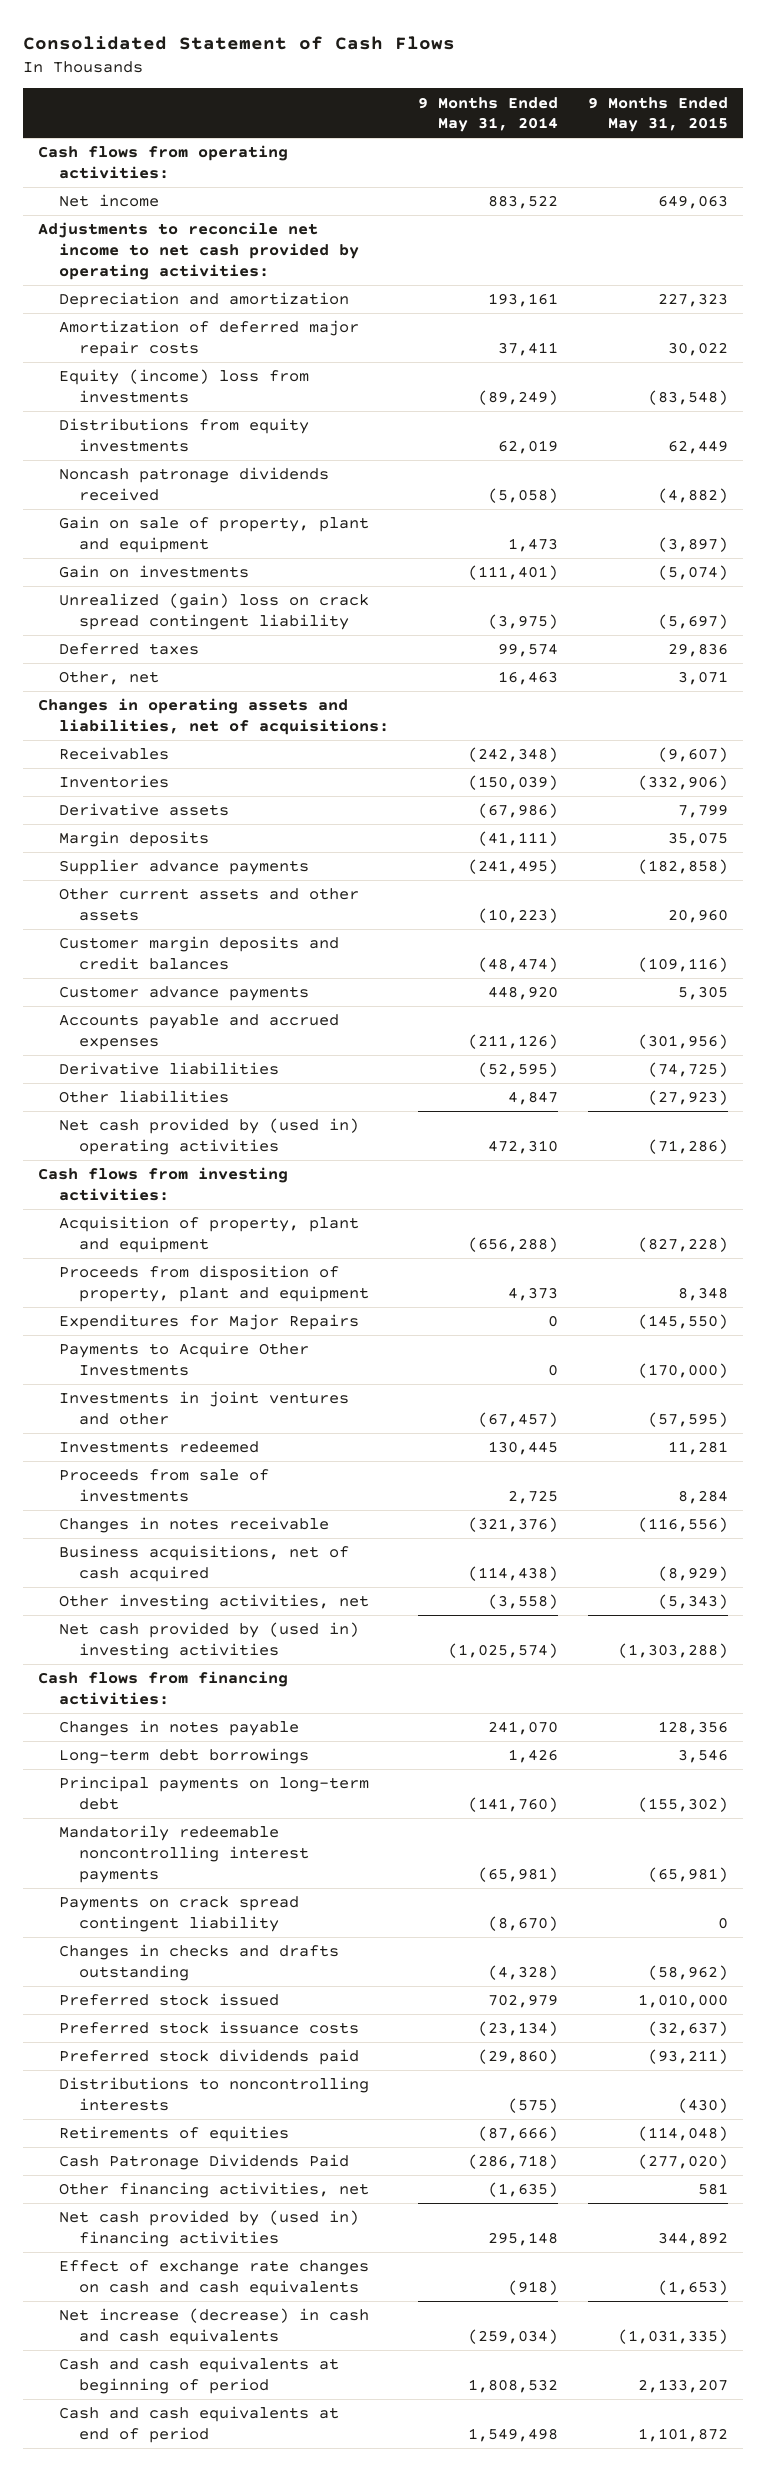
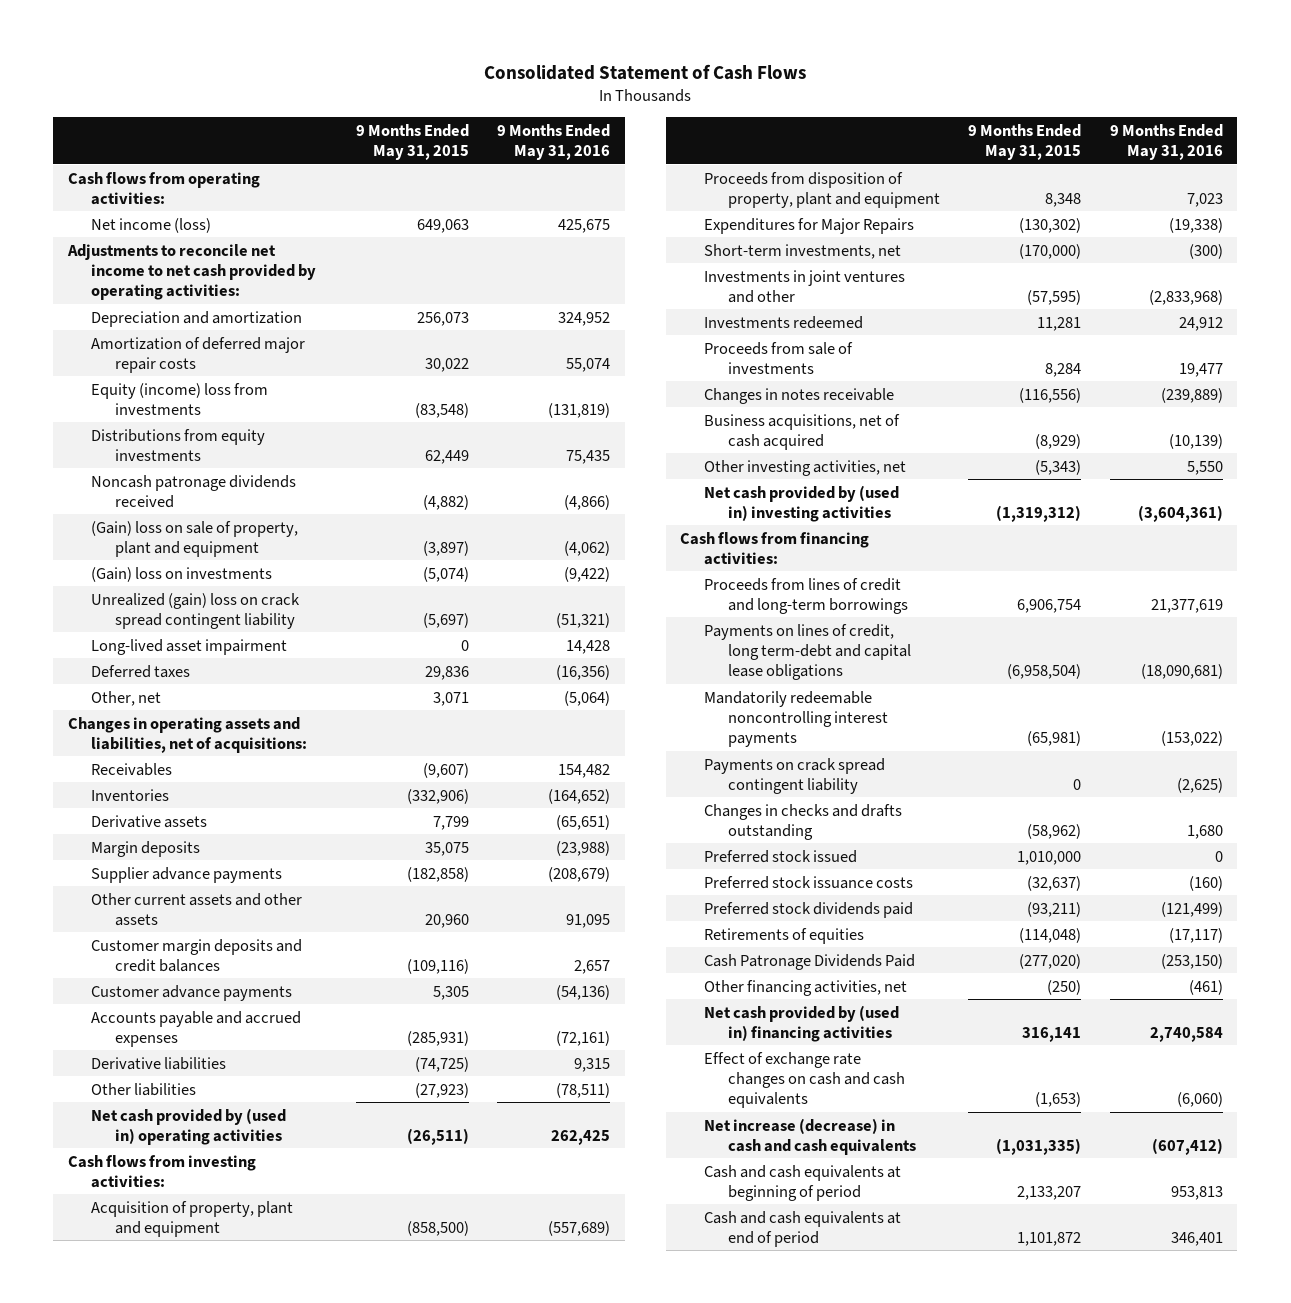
[418,96,559,133] 9 Months Ended May 31, 2014 -> none
none -> [497,123,611,160] 9 Months Ended May 31, 2016
[58,194,159,208] Net income -> [91,217,212,233] Net income (loss)
[657,293,728,308] 227,323 -> [416,311,469,326] 256,073
[58,516,369,553] Gain on sale of property, plant and equipment -> [91,520,299,557] (Gain) loss on sale of property, plant and equipment
[58,565,249,579] Gain on investments -> [91,566,273,582] (Gain) loss on investments
none -> [91,638,288,655] Long-lived asset impairment
[637,1033,728,1049] (301,956) -> [406,1030,469,1046] (285,931)
[647,1138,728,1154] (71,286) -> [406,1127,469,1145] (26,511)
[637,1236,728,1252] (827,228) -> [406,1220,469,1236] (858,500)
[637,1314,728,1330] (145,550) -> [1019,217,1082,233] (130,302)
[58,1342,309,1376] Payments to Acquire Other Investments -> [703,243,901,259] Short-term investments, net
[617,1642,728,1658] (1,303,288) -> [996,504,1082,522] (1,319,312)
[58,1720,299,1737] Changes in notes payable -> none
[58,1748,309,1765] Long-term debt borrowings -> none
[58,1776,369,1810] Principal payments on long-term debt -> none
none -> [703,577,908,614] Proceeds from lines of credit and long-term borrowings
none -> [703,623,911,680] Payments on lines of credit, long term-debt and capital lease obligations
[58,2077,369,2111] Distributions to noncontrolling interests -> none
[697,2183,728,2196] 581 -> [1047,979,1082,995] (250)
[657,2231,728,2246] 344,892 -> [1022,1026,1082,1042] 316,141

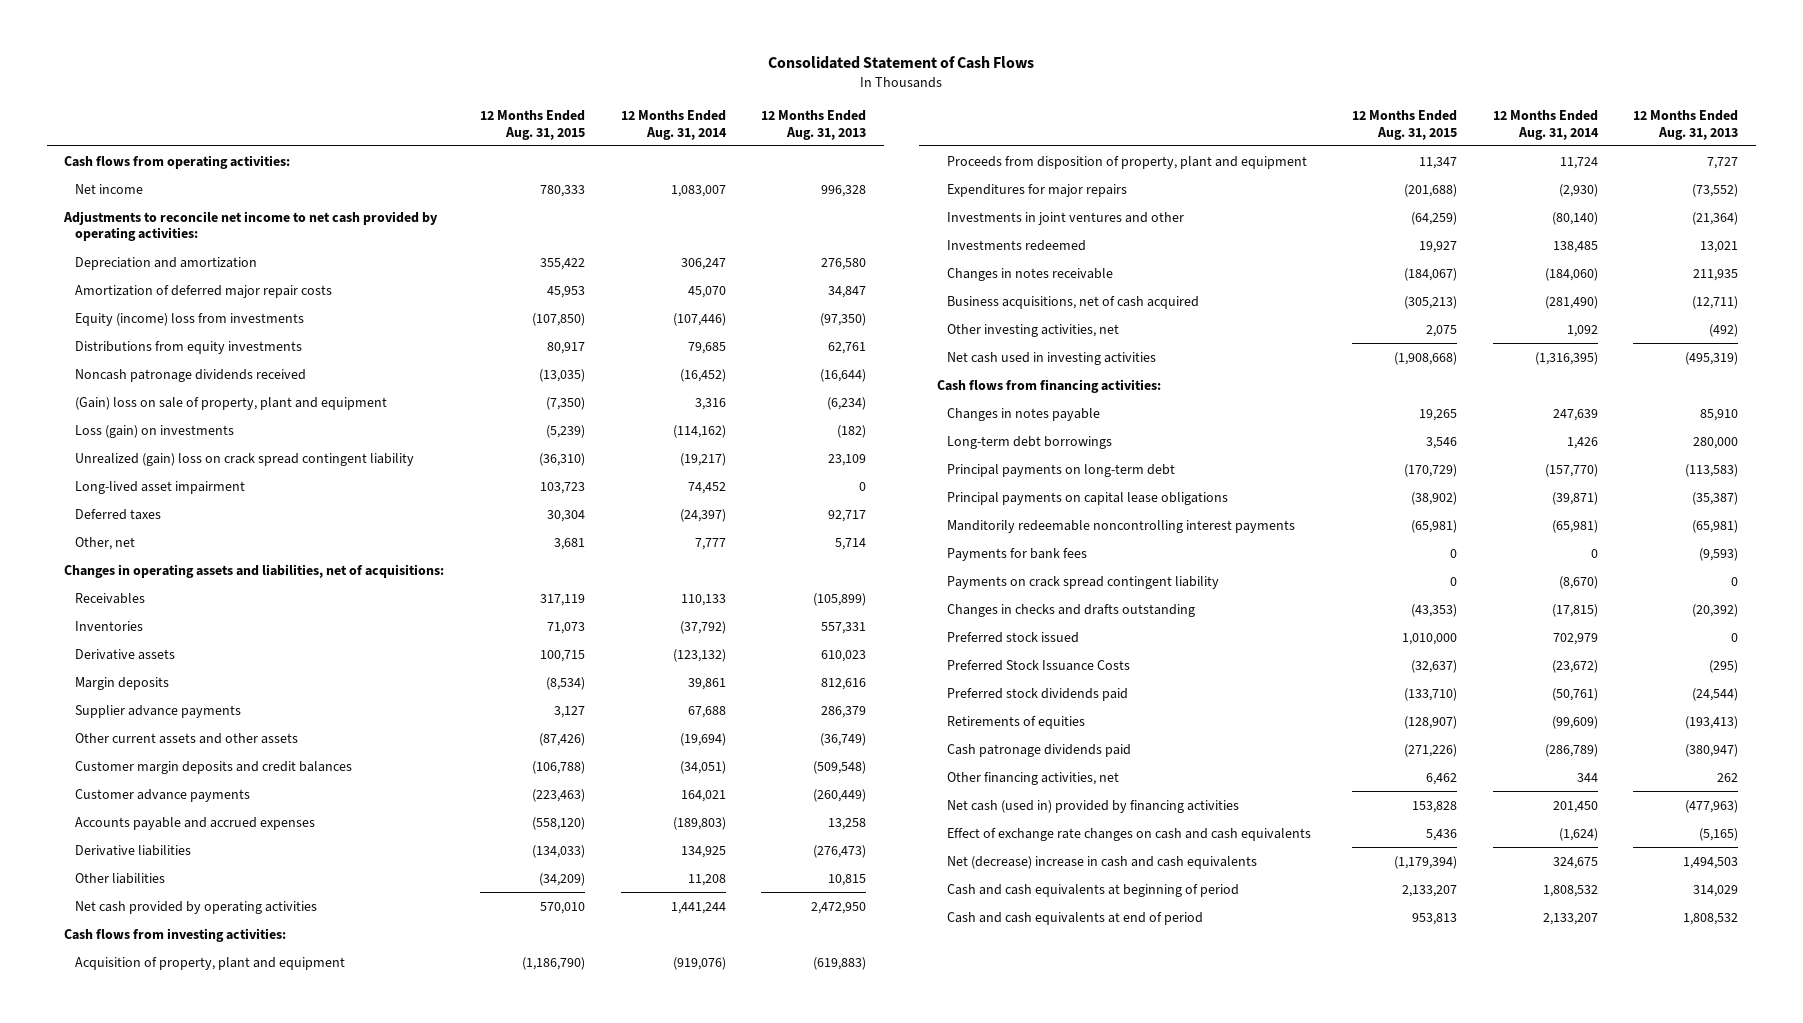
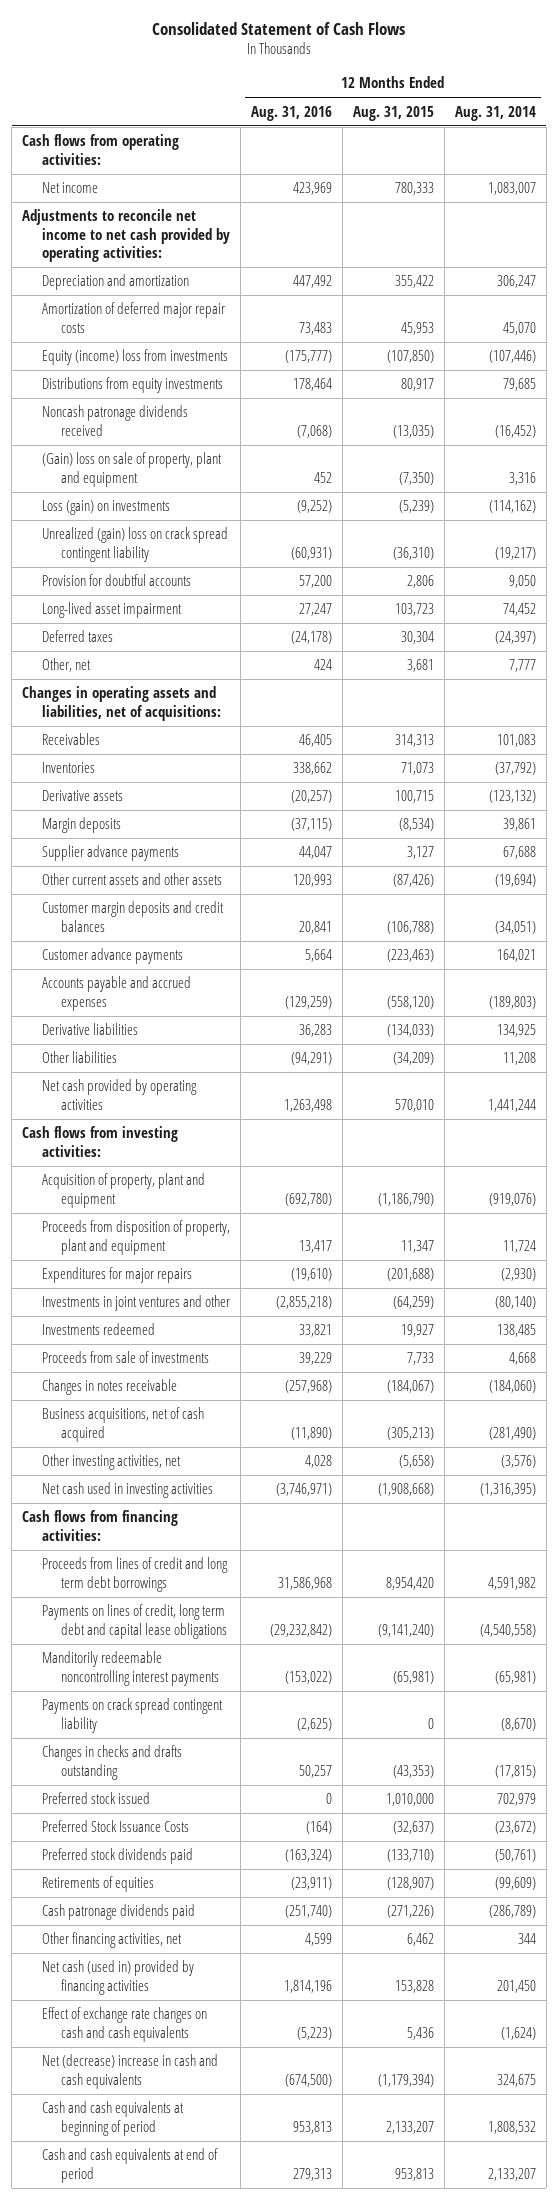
[761,109,867,140] 12 Months Ended Aug. 31, 2013 -> none
none -> [250,105,332,121] Aug. 31, 2016
none -> [41,574,191,587] Provision for doubtful accounts
[539,593,585,606] 317,119 -> [394,734,434,748] 314,313
[680,593,726,606] 110,133 -> [496,734,536,748] 101,083
none -> [41,1351,209,1364] Proceeds from sale of investments
[1426,324,1458,337] 2,075 -> [398,1455,434,1469] (5,658)
[1566,324,1598,337] 1,092 -> [500,1455,536,1469] (3,576)
[946,407,1100,421] Changes in notes payable -> none
[946,435,1112,449] Long-term debt borrowings -> none
[946,463,1175,477] Principal payments on long-term debt -> none
[946,491,1228,505] Principal payments on capital lease obligations -> none
none -> [41,1557,228,1592] Proceeds from lines of credit and long term debt borrowings
none -> [41,1604,227,1639] Payments on lines of credit, long term debt and capital lease obligations
[946,547,1087,561] Payments for bank fees -> none

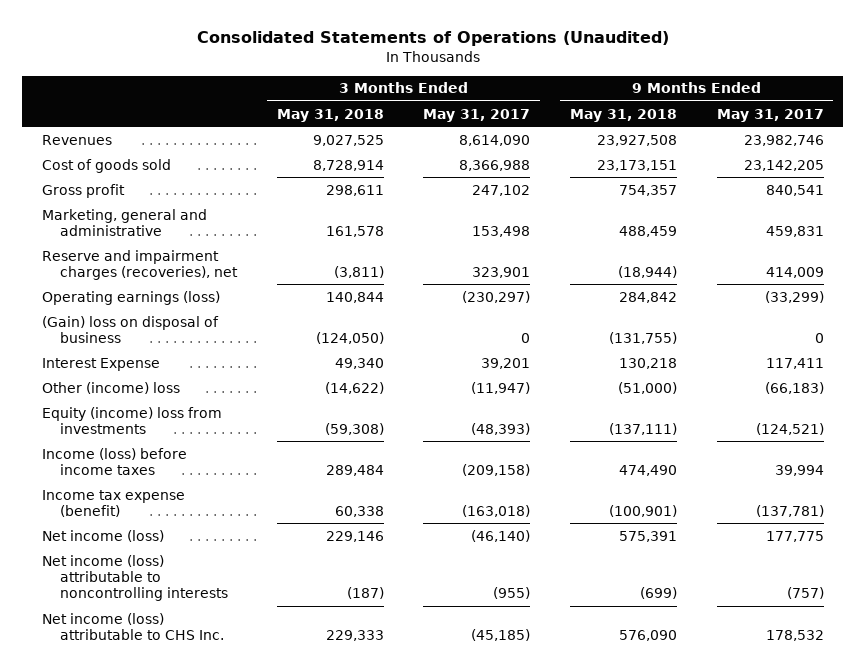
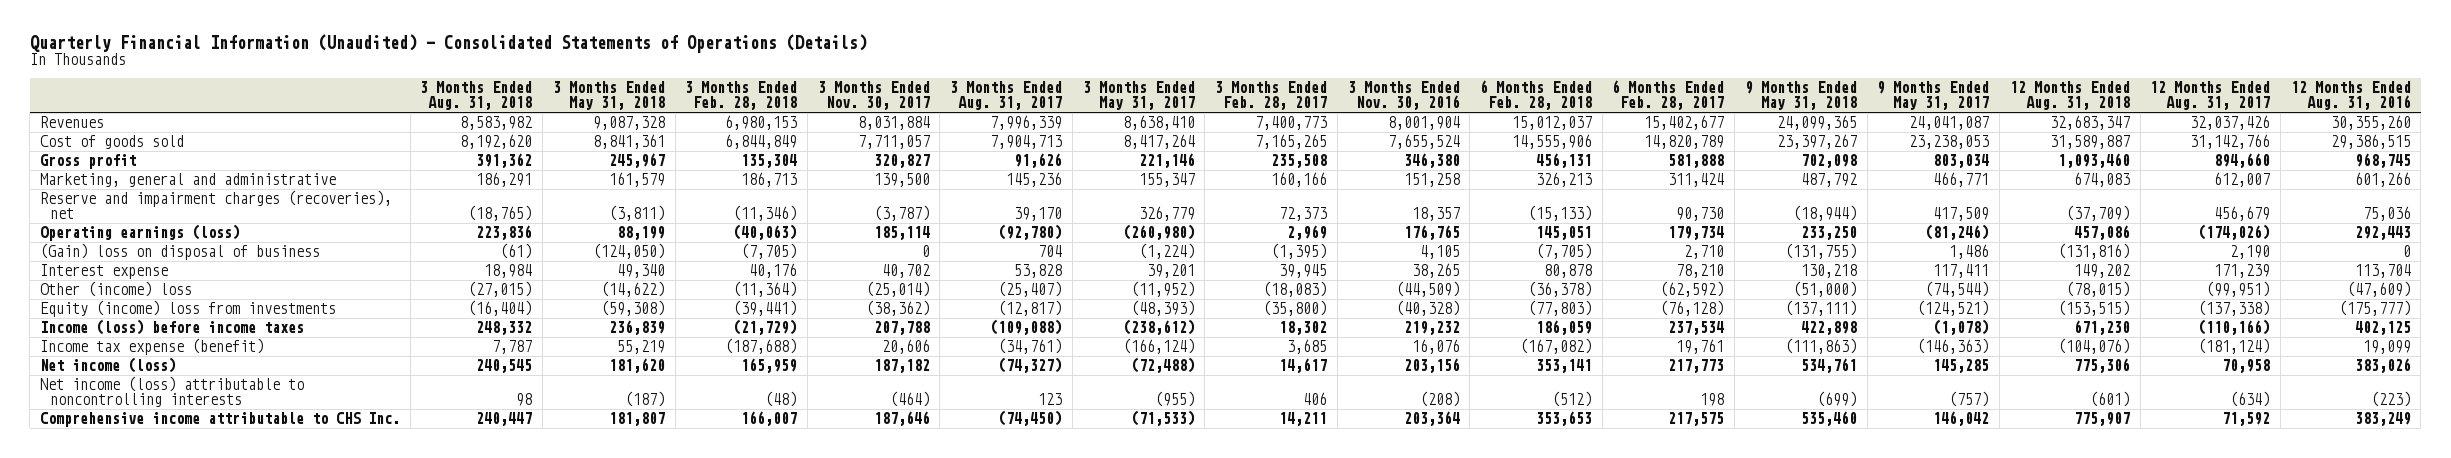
[196,31,669,47] Consolidated Statements of Operations (Unaudited) -> [29,33,867,53] Quarterly Financial Information (Unaudited) - Consolidated Statements of Operations (Details)
none -> [420,81,533,111] 3 Months Ended Aug. 31, 2018
none -> [685,81,798,111] 3 Months Ended Feb. 28, 2018
none -> [817,81,930,111] 3 Months Ended Nov. 30, 2017
none -> [950,81,1063,111] 3 Months Ended Aug. 31, 2017
none -> [1215,81,1328,111] 3 Months Ended Feb. 28, 2017
none -> [1347,81,1460,111] 3 Months Ended Nov. 30, 2016
none -> [1479,80,1592,111] 6 Months Ended Feb. 28, 2018
none -> [1612,80,1725,111] 6 Months Ended Feb. 28, 2017
none -> [2009,81,2130,111] 12 Months Ended Aug. 31, 2018
none -> [2150,81,2271,111] 12 Months Ended Aug. 31, 2017
none -> [2290,81,2411,111] 12 Months Ended Aug. 31, 2016
[312,134,384,146] 9,027,525 -> [592,116,665,131] 9,087,328
[459,134,531,146] 8,614,090 -> [1122,115,1195,131] 8,638,410
[596,134,677,146] 23,927,508 -> [1776,115,1857,131] 24,099,365
[743,134,824,146] 23,982,746 -> [1909,116,1990,131] 24,041,087
[312,159,384,171] 8,728,914 -> [592,134,665,150] 8,841,361
[459,159,531,171] 8,366,988 -> [1122,134,1195,150] 8,417,264
[596,159,677,171] 23,173,151 -> [1776,134,1857,150] 23,397,267
[743,159,824,171] 23,142,205 -> [1909,135,1990,150] 23,238,053
[325,184,384,196] 298,611 -> [608,153,665,169] 245,967
[472,184,531,196] 247,102 -> [1138,153,1195,169] 221,146
[618,184,677,196] 754,357 -> [1800,154,1857,169] 702,098
[765,184,824,196] 840,541 -> [1933,154,1990,169] 803,034
[325,225,384,237] 161,578 -> [608,172,665,188] 161,579
[472,225,531,237] 153,498 -> [1138,173,1195,188] 155,347
[618,225,677,237] 488,459 -> [1800,173,1857,188] 487,792
[765,225,824,237] 459,831 -> [1933,172,1990,188] 466,771
[472,266,531,278] 323,901 -> [1138,206,1195,222] 326,779
[765,266,824,278] 414,009 -> [1933,207,1990,222] 417,509
[325,291,384,303] 140,844 -> [616,226,665,241] 88,199
[462,290,531,303] (230,297) -> [1122,224,1195,241] (260,980)
[618,291,677,303] 284,842 -> [1800,226,1857,241] 233,250
[764,290,824,303] (33,299) -> [1925,224,1990,241] (81,246)
[521,332,531,343] 0 -> [1138,243,1195,260] (1,224)
[814,332,824,343] 0 -> [1949,244,1990,260] 1,486
[41,357,160,371] Interest Expense -> [39,264,168,280] Interest expense
[471,381,531,394] (11,947) -> [1130,281,1195,298] (11,952)
[764,381,824,394] (66,183) -> [1925,281,1990,298] (74,544)
[325,464,384,476] 289,484 -> [608,320,665,336] 236,839
[462,463,531,476] (209,158) -> [1122,319,1195,336] (238,612)
[618,464,677,476] 474,490 -> [1800,321,1857,336] 422,898
[774,464,824,476] 39,994 -> [1933,319,1990,336] (1,078)
[334,505,384,517] 60,338 -> [616,340,665,355] 55,219
[462,504,531,517] (163,018) -> [1122,338,1195,355] (166,124)
[608,504,677,517] (100,901) -> [1784,338,1857,355] (111,863)
[755,504,824,517] (137,781) -> [1917,338,1990,355] (146,363)
[325,530,384,542] 229,146 -> [608,358,665,374] 181,620
[471,529,531,542] (46,140) -> [1130,357,1195,374] (72,488)
[618,530,677,542] 575,391 -> [1800,358,1857,374] 534,761
[765,530,824,542] 177,775 -> [1933,359,1990,374] 145,285
[41,612,225,640] Net income (loss) attributable to CHS Inc. -> [39,412,400,428] Comprehensive income attributable to CHS Inc.
[325,629,384,641] 229,333 -> [608,412,665,427] 181,807
[471,628,531,641] (45,185) -> [1130,410,1195,427] (71,533)
[618,629,677,641] 576,090 -> [1800,411,1857,427] 535,460
[765,629,824,641] 178,532 -> [1933,411,1990,427] 146,042

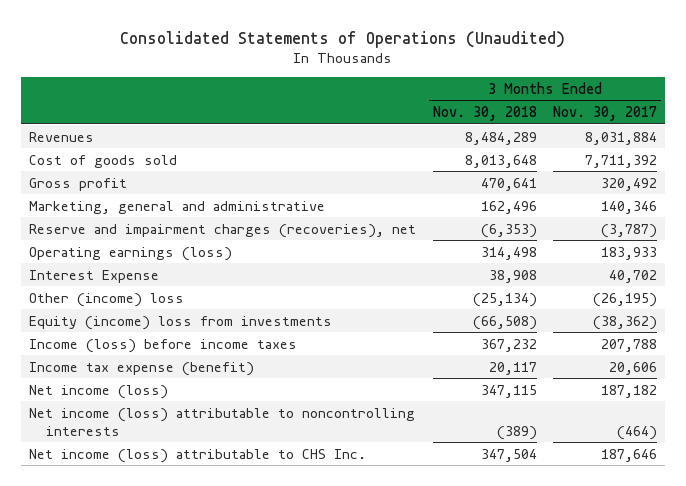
[29,33,867,53] Quarterly Financial Information (Unaudited) - Consolidated Statements of Operations (Details) -> [120,30,566,48] Consolidated Statements of Operations (Unaudited)
[420,81,533,111] 3 Months Ended Aug. 31, 2018 -> none
[552,81,665,111] 3 Months Ended May 31, 2018 -> none
[685,81,798,111] 3 Months Ended Feb. 28, 2018 -> none
[950,81,1063,111] 3 Months Ended Aug. 31, 2017 -> none
[1082,81,1195,111] 3 Months Ended May 31, 2017 -> none
[1215,81,1328,111] 3 Months Ended Feb. 28, 2017 -> none
[1347,81,1460,111] 3 Months Ended Nov. 30, 2016 -> none
[1479,80,1592,111] 6 Months Ended Feb. 28, 2018 -> none
[1612,80,1725,111] 6 Months Ended Feb. 28, 2017 -> none
[1744,81,1857,111] 9 Months Ended May 31, 2018 -> none
[1877,81,1990,111] 9 Months Ended May 31, 2017 -> none
[2009,81,2130,111] 12 Months Ended Aug. 31, 2018 -> none
[2150,81,2271,111] 12 Months Ended Aug. 31, 2017 -> none
[2290,81,2411,111] 12 Months Ended Aug. 31, 2016 -> none
none -> [432,105,537,121] Nov. 30, 2018
[857,135,930,150] 7,711,057 -> [585,154,658,168] 7,711,392
[873,154,930,169] 320,827 -> [601,177,658,191] 320,492
[873,173,930,188] 139,500 -> [601,200,658,214] 140,346
[39,243,320,261] (Gain) loss on disposal of business -> none
[873,226,930,241] 185,114 -> [601,246,658,260] 183,933
[39,264,168,280] Interest expense -> [29,269,160,283] Interest Expense
[865,281,930,298] (25,014) -> [593,292,658,307] (26,195)
[39,412,400,428] Comprehensive income attributable to CHS Inc. -> [29,448,367,463] Net income (loss) attributable to CHS Inc.

